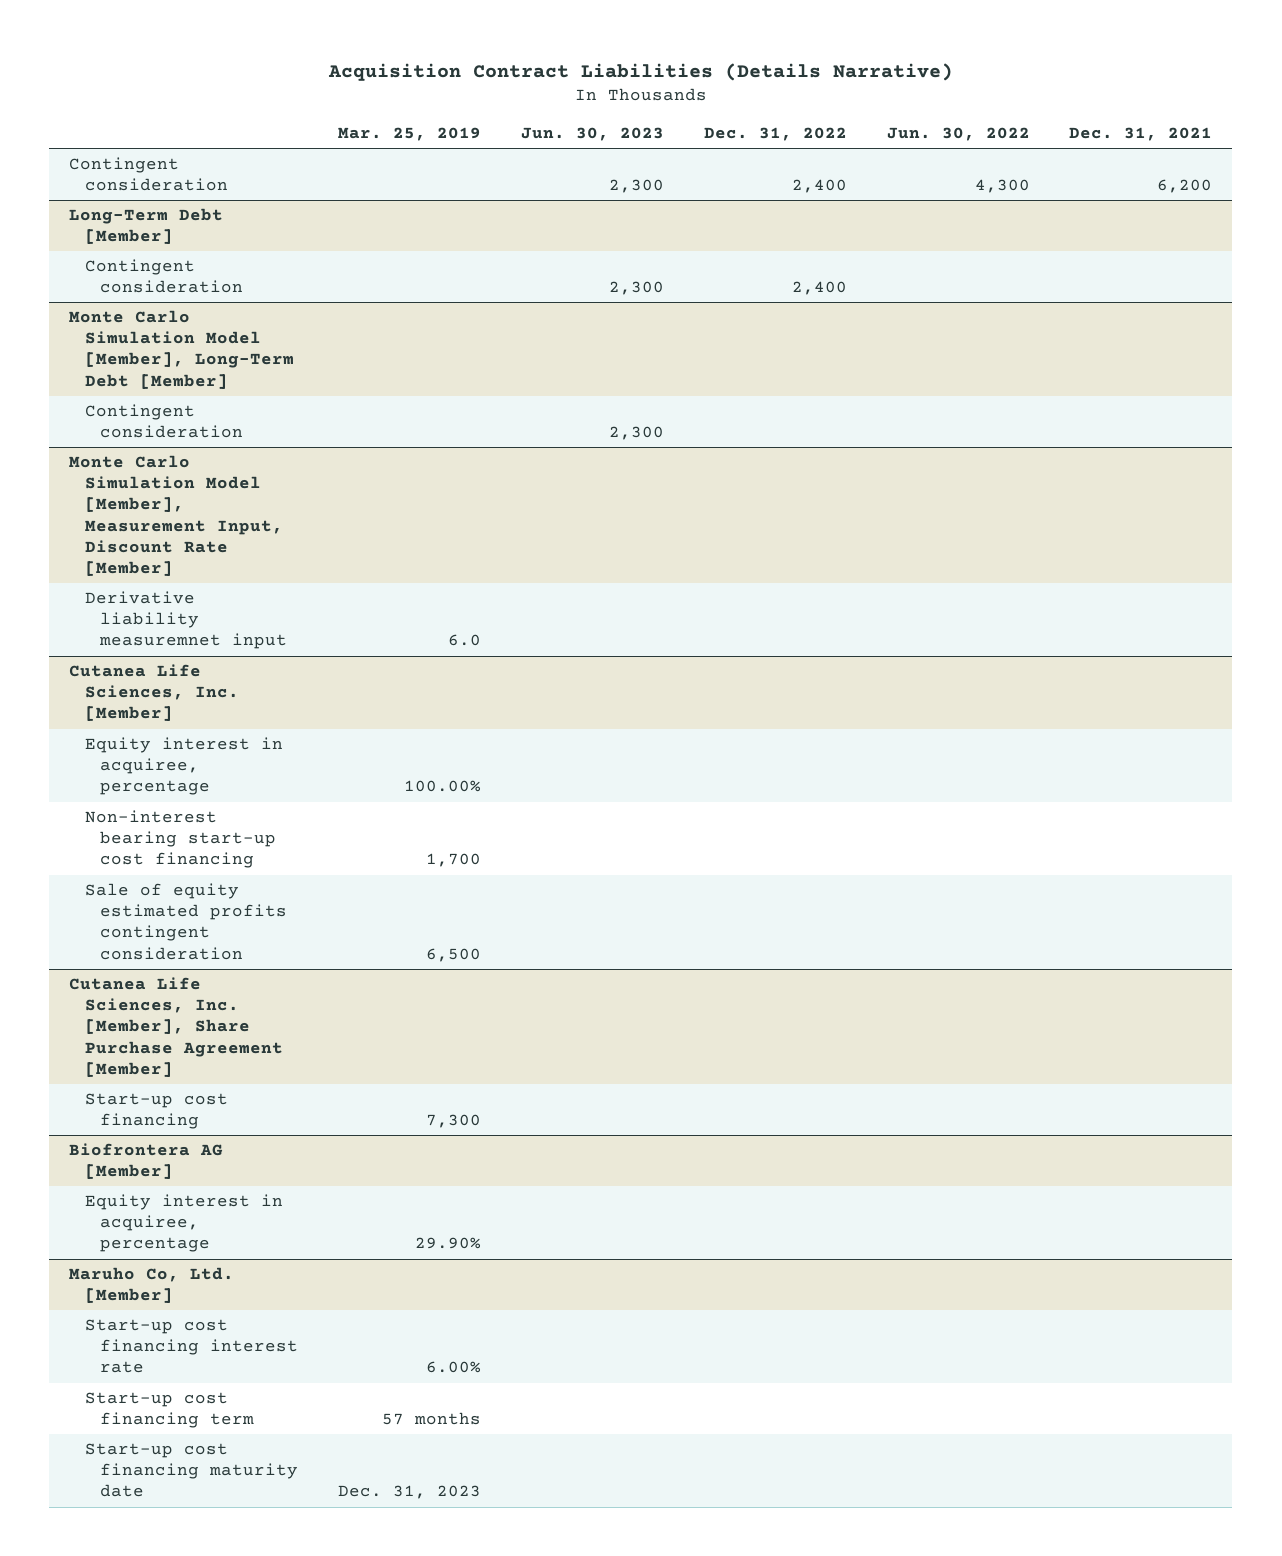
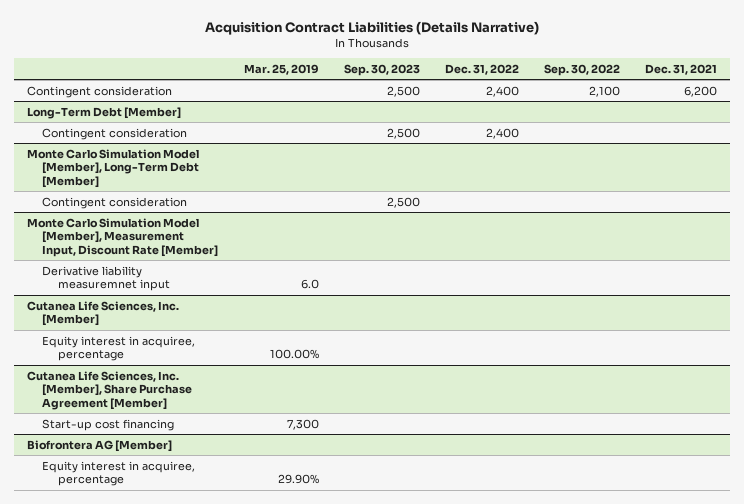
[520,127,664,142] Jun. 30, 2023 -> none
[886,127,1030,142] Jun. 30, 2022 -> none
none -> [343,63,420,76] Sep. 30, 2023
none -> [544,63,621,76] Sep. 30, 2022
[84,810,276,869] Non-interest bearing start-up cost financing -> none
[84,883,287,960] Sale of equity estimated profits contingent consideration -> none
[69,1267,235,1304] Maruho Co, Ltd. [Member] -> none
[84,1319,298,1374] Start-up cost financing interest rate -> none
[84,1392,254,1429] Start-up cost financing term -> none
[84,1443,298,1498] Start-up cost financing maturity date -> none

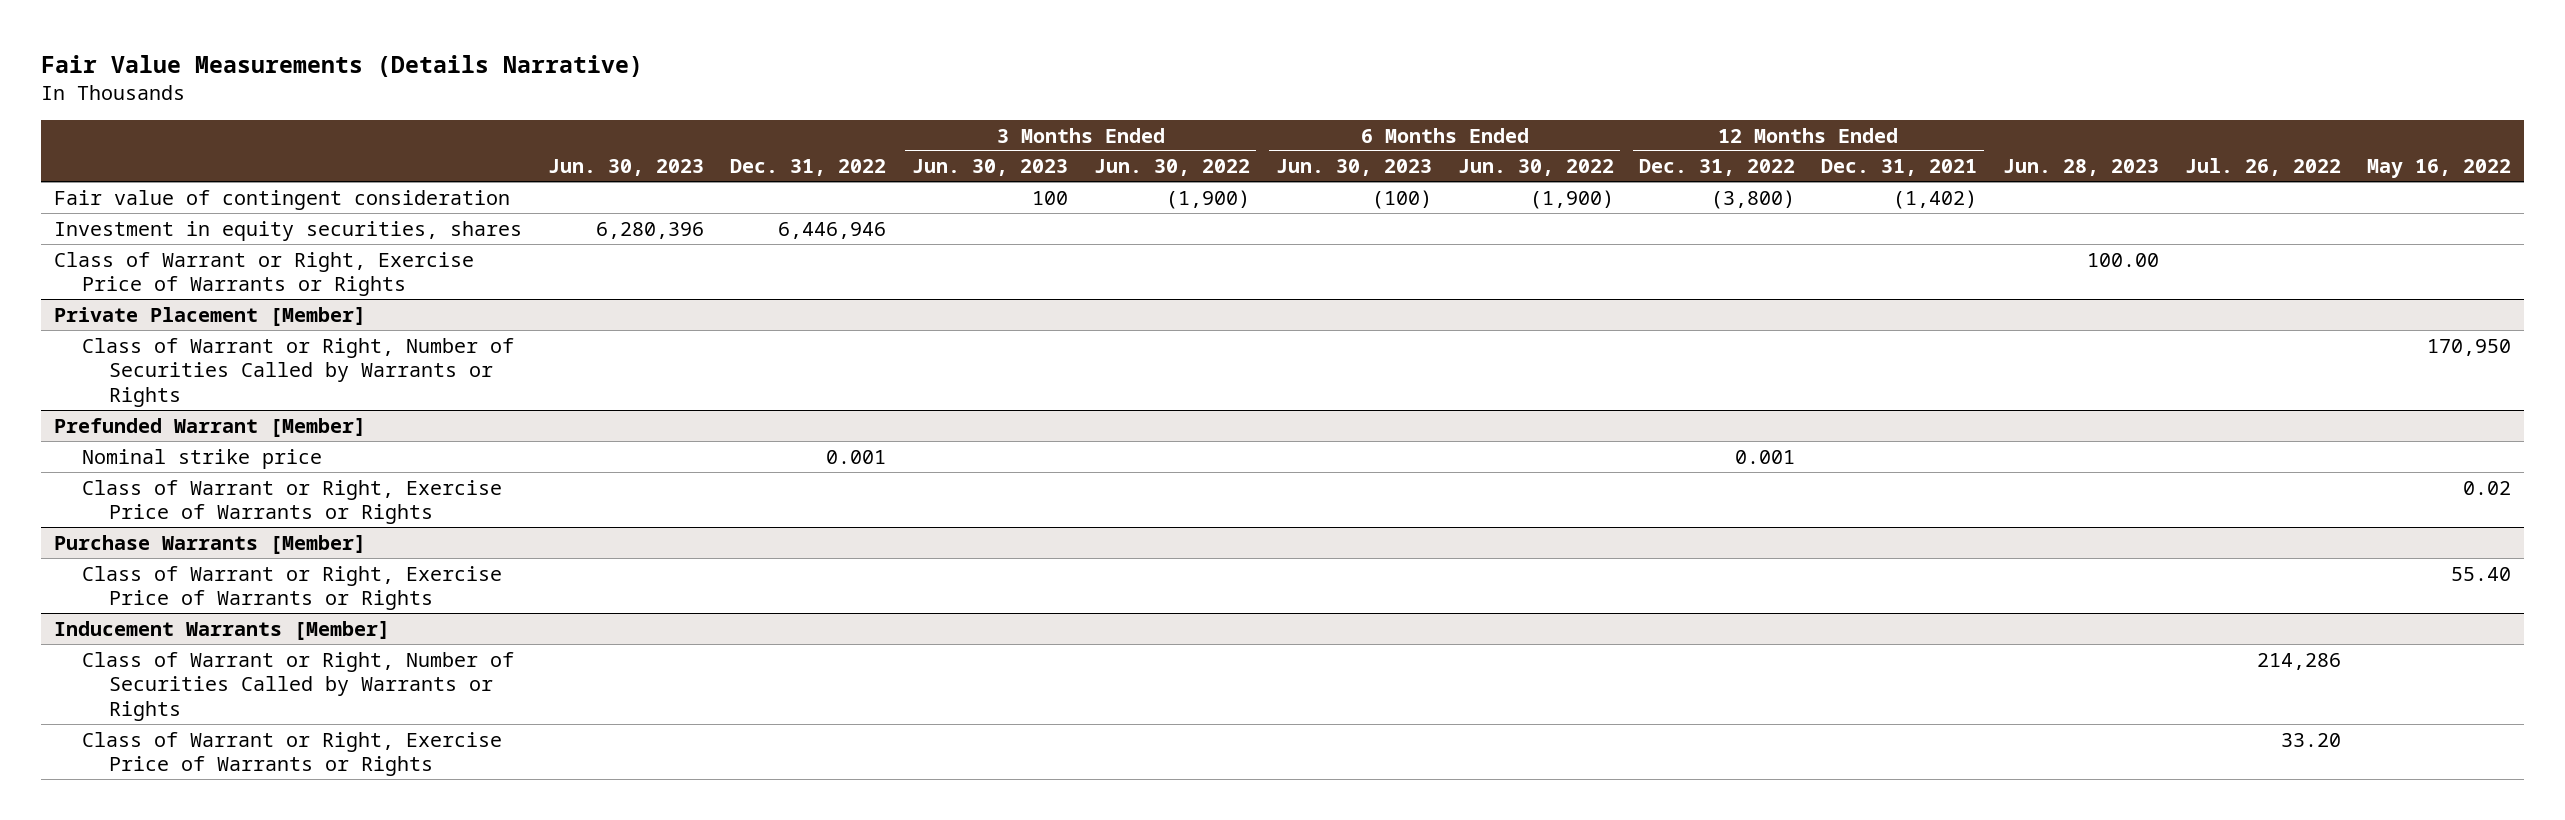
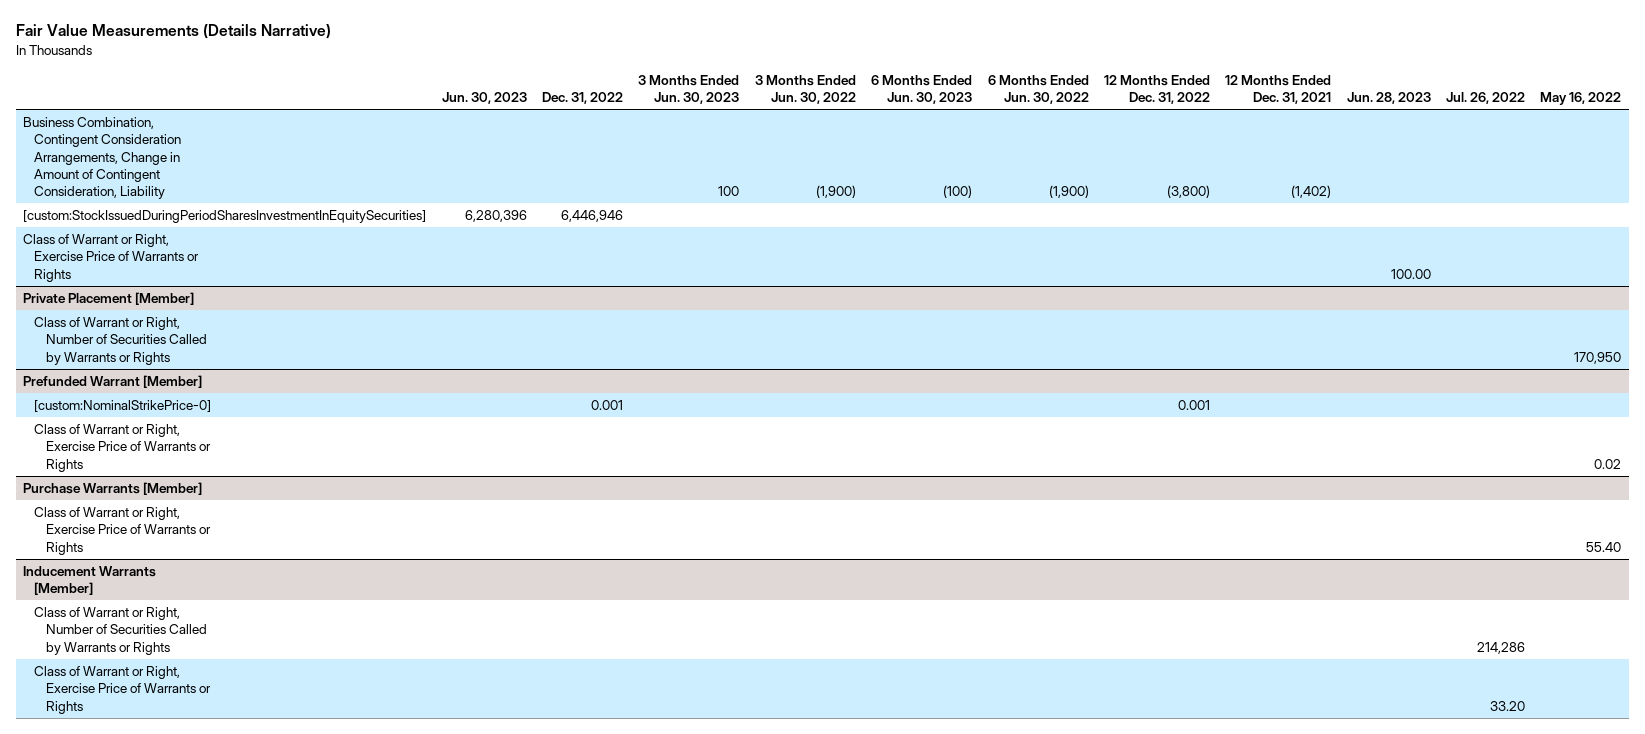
[54,189,511,210] Fair value of contingent consideration -> [23,116,182,200] Business Combination, Contingent Consideration Arrangements, Change in Amount of Contingent Consideration, Liability
[54,220,523,241] Investment in equity securities, shares -> [23,209,427,223] [custom:StockIssuedDuringPeriodSharesInvestmentInEquitySecurities]
[81,448,322,469] Nominal strike price -> [34,399,212,412] [custom:NominalStrikePrice-0]

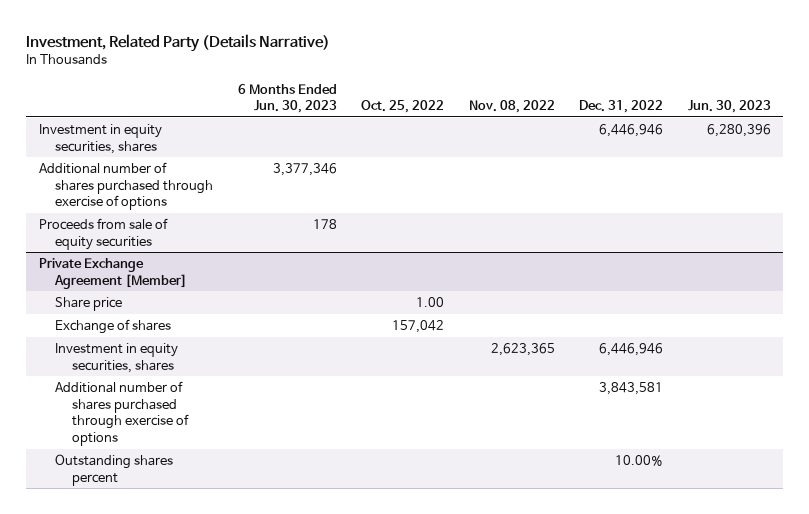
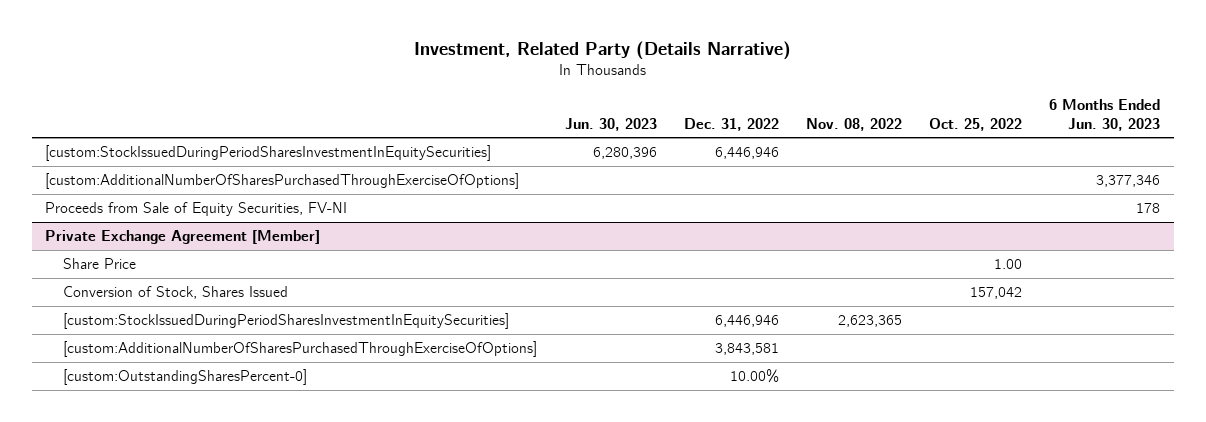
[38,123,162,154] Investment in equity securities, shares -> [45,145,492,162] [custom:StockIssuedDuringPeriodSharesInvestmentInEquitySecurities]
[38,161,214,211] Additional number of shares purchased through exercise of options -> [45,173,520,190] [custom:AdditionalNumberOfSharesPurchasedThroughExerciseOfOptions]
[38,217,168,250] Proceeds from sale of equity securities -> [45,202,348,217] Proceeds from Sale of Equity Securities, FV-NI
[55,296,123,311] Share price -> [63,258,137,270] Share Price
[55,318,172,334] Exchange of shares -> [63,286,289,300] Conversion of Stock, Shares Issued
[55,342,179,373] Investment in equity securities, shares -> [63,313,510,330] [custom:StockIssuedDuringPeriodSharesInvestmentInEquitySecurities]
[55,380,190,447] Additional number of shares purchased through exercise of options -> [63,341,538,358] [custom:AdditionalNumberOfSharesPurchasedThroughExerciseOfOptions]
[55,453,174,486] Outstanding shares percent -> [63,369,308,386] [custom:OutstandingSharesPercent-0]

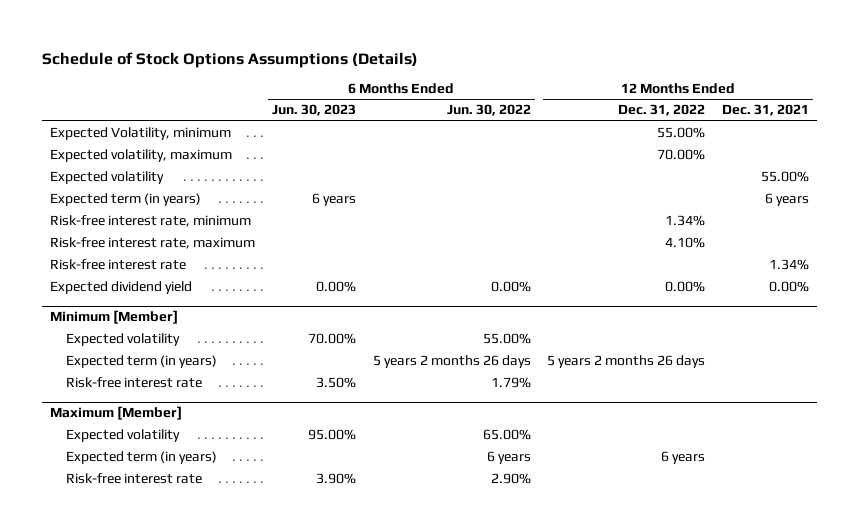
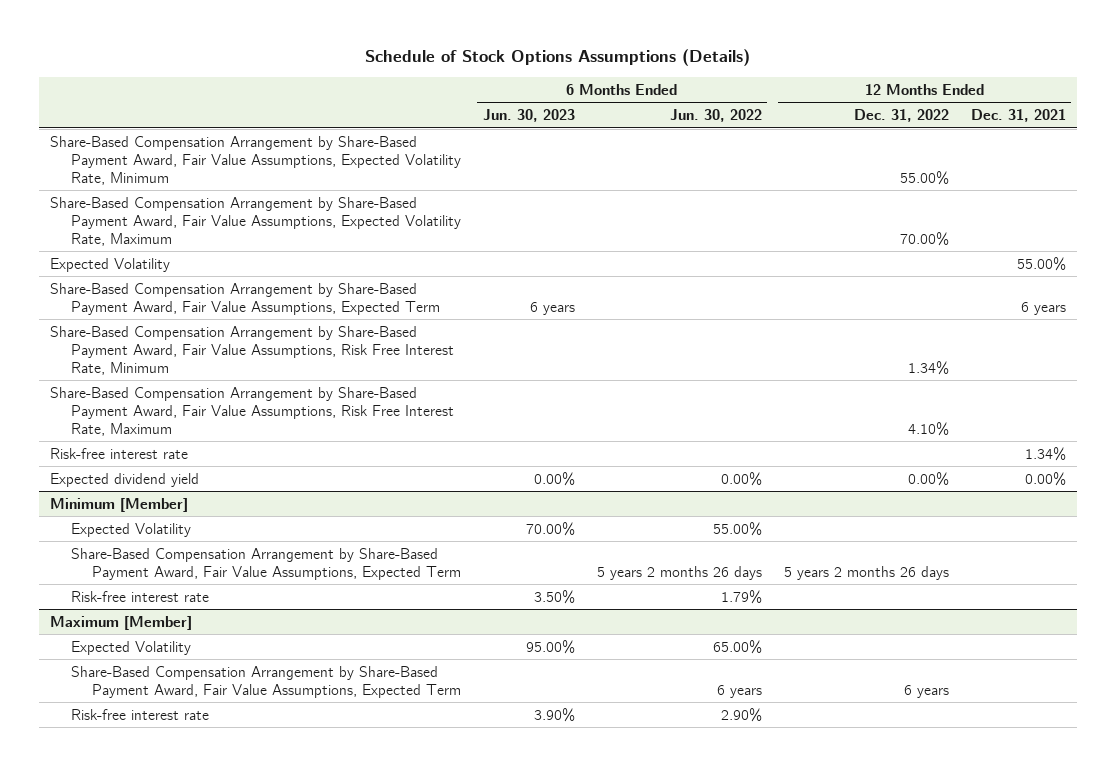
[50,127,232,141] Expected Volatility, minimum -> [49,135,461,185] Share-Based Compensation Arrangement by Share-Based Payment Award, Fair Value Assumptions, Expected Volatility Rate, Minimum
[50,149,233,163] Expected volatility, maximum -> [49,196,461,246] Share-Based Compensation Arrangement by Share-Based Payment Award, Fair Value Assumptions, Expected Volatility Rate, Maximum
[50,171,165,185] Expected volatility -> [49,257,170,272] Expected Volatility
[50,193,202,207] Expected term (in years) -> [49,282,440,315] Share-Based Compensation Arrangement by Share-Based Payment Award, Fair Value Assumptions, Expected Term
[50,215,252,228] Risk-free interest rate, minimum -> [49,325,454,375] Share-Based Compensation Arrangement by Share-Based Payment Award, Fair Value Assumptions, Risk Free Interest Rate, Minimum
[50,237,256,250] Risk-free interest rate, maximum -> [49,386,454,436] Share-Based Compensation Arrangement by Share-Based Payment Award, Fair Value Assumptions, Risk Free Interest Rate, Maximum
[66,333,181,347] Expected volatility -> [70,522,191,537] Expected Volatility
[66,355,218,369] Expected term (in years) -> [70,547,461,580] Share-Based Compensation Arrangement by Share-Based Payment Award, Fair Value Assumptions, Expected Term
[66,429,181,443] Expected volatility -> [70,640,191,655] Expected Volatility
[66,451,218,465] Expected term (in years) -> [70,665,461,698] Share-Based Compensation Arrangement by Share-Based Payment Award, Fair Value Assumptions, Expected Term

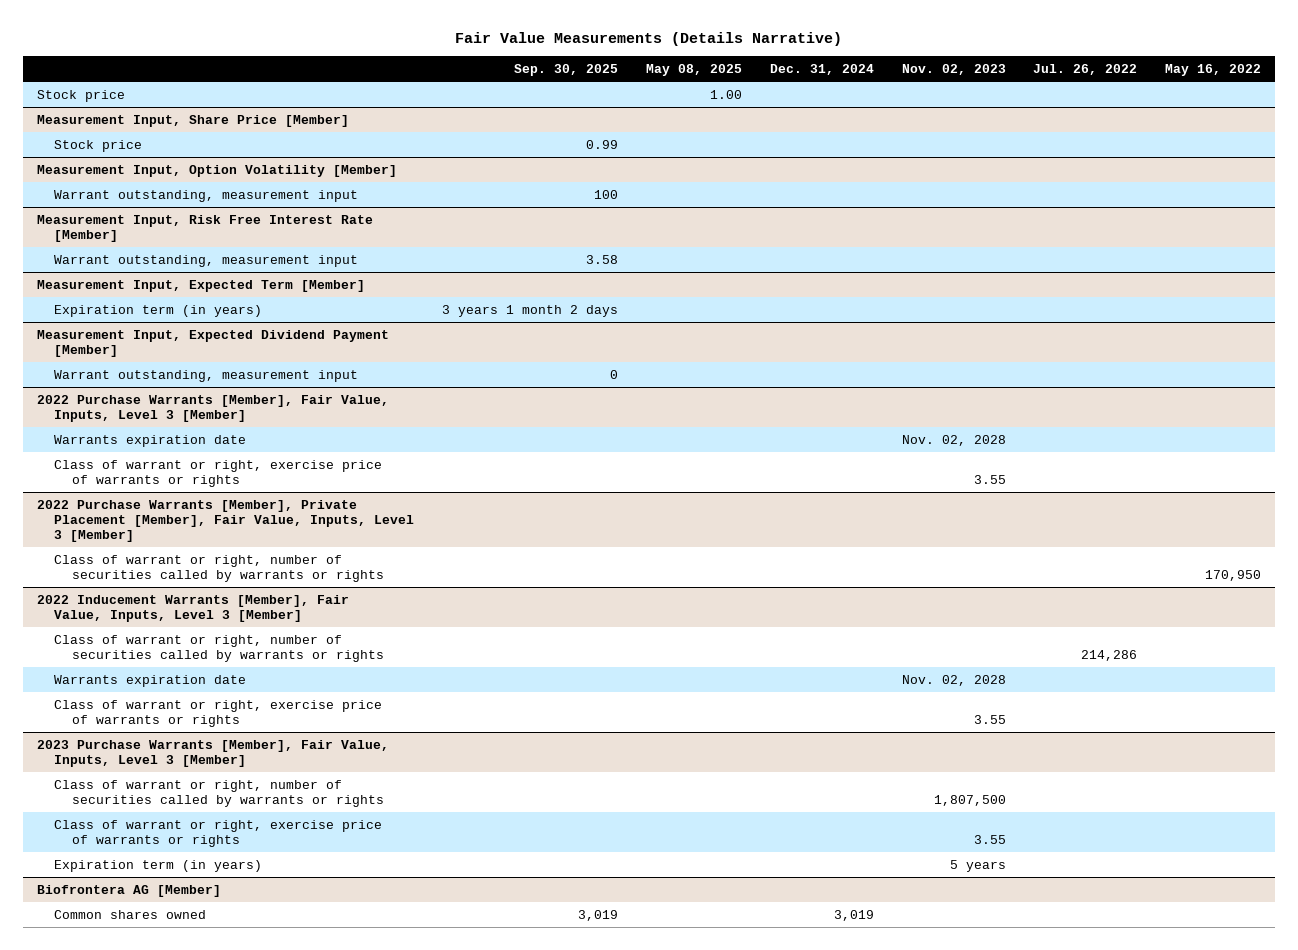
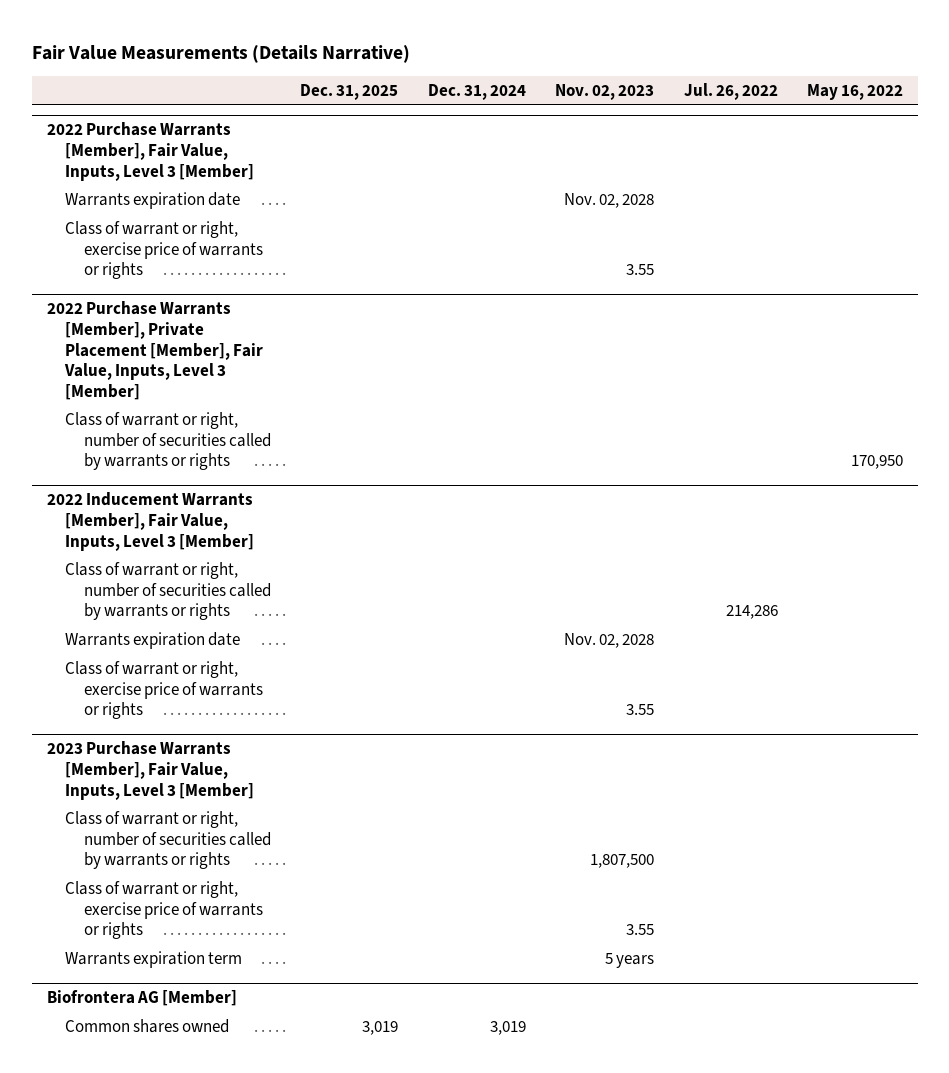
[514,64,619,77] Sep. 30, 2025 -> none
[645,64,742,77] May 08, 2025 -> none
none -> [300,83,399,100] Dec. 31, 2025
[36,89,125,102] Stock price -> none
[36,114,349,127] Measurement Input, Share Price [Member] -> none
[54,139,143,152] Stock price -> none
[36,164,397,177] Measurement Input, Option Volatility [Member] -> none
[54,189,359,202] Warrant outstanding, measurement input -> none
[36,214,373,242] Measurement Input, Risk Free Interest Rate [Member] -> none
[54,254,359,267] Warrant outstanding, measurement input -> none
[36,279,365,292] Measurement Input, Expected Term [Member] -> none
[54,304,263,317] Expiration term (in years) -> none
[36,329,389,357] Measurement Input, Expected Dividend Payment [Member] -> none
[54,369,359,382] Warrant outstanding, measurement input -> none
[54,859,263,872] Expiration term (in years) -> [65,951,243,969] Warrants expiration term

